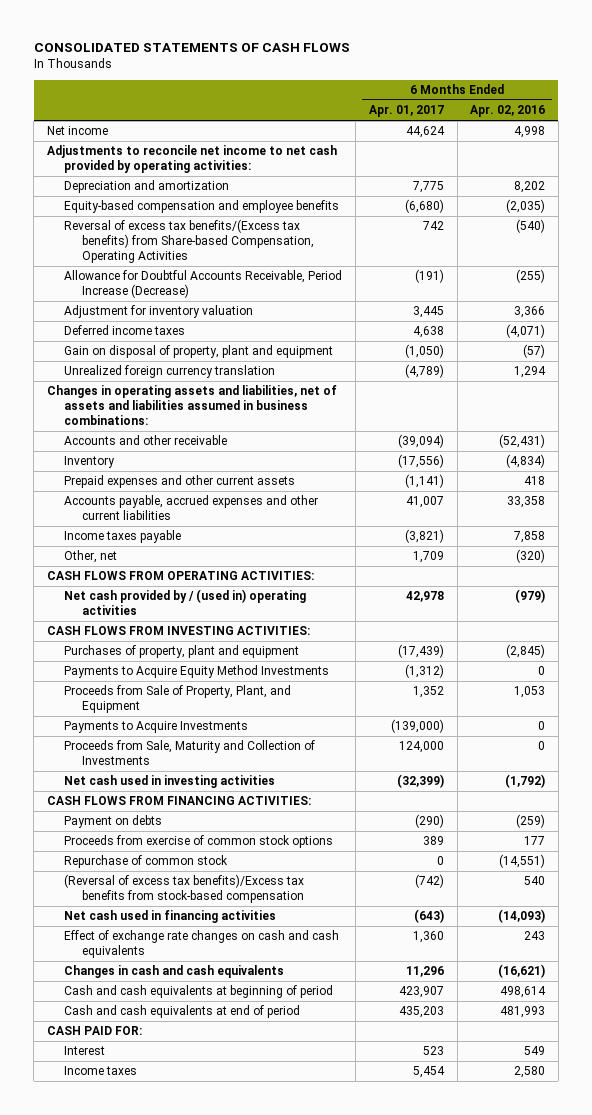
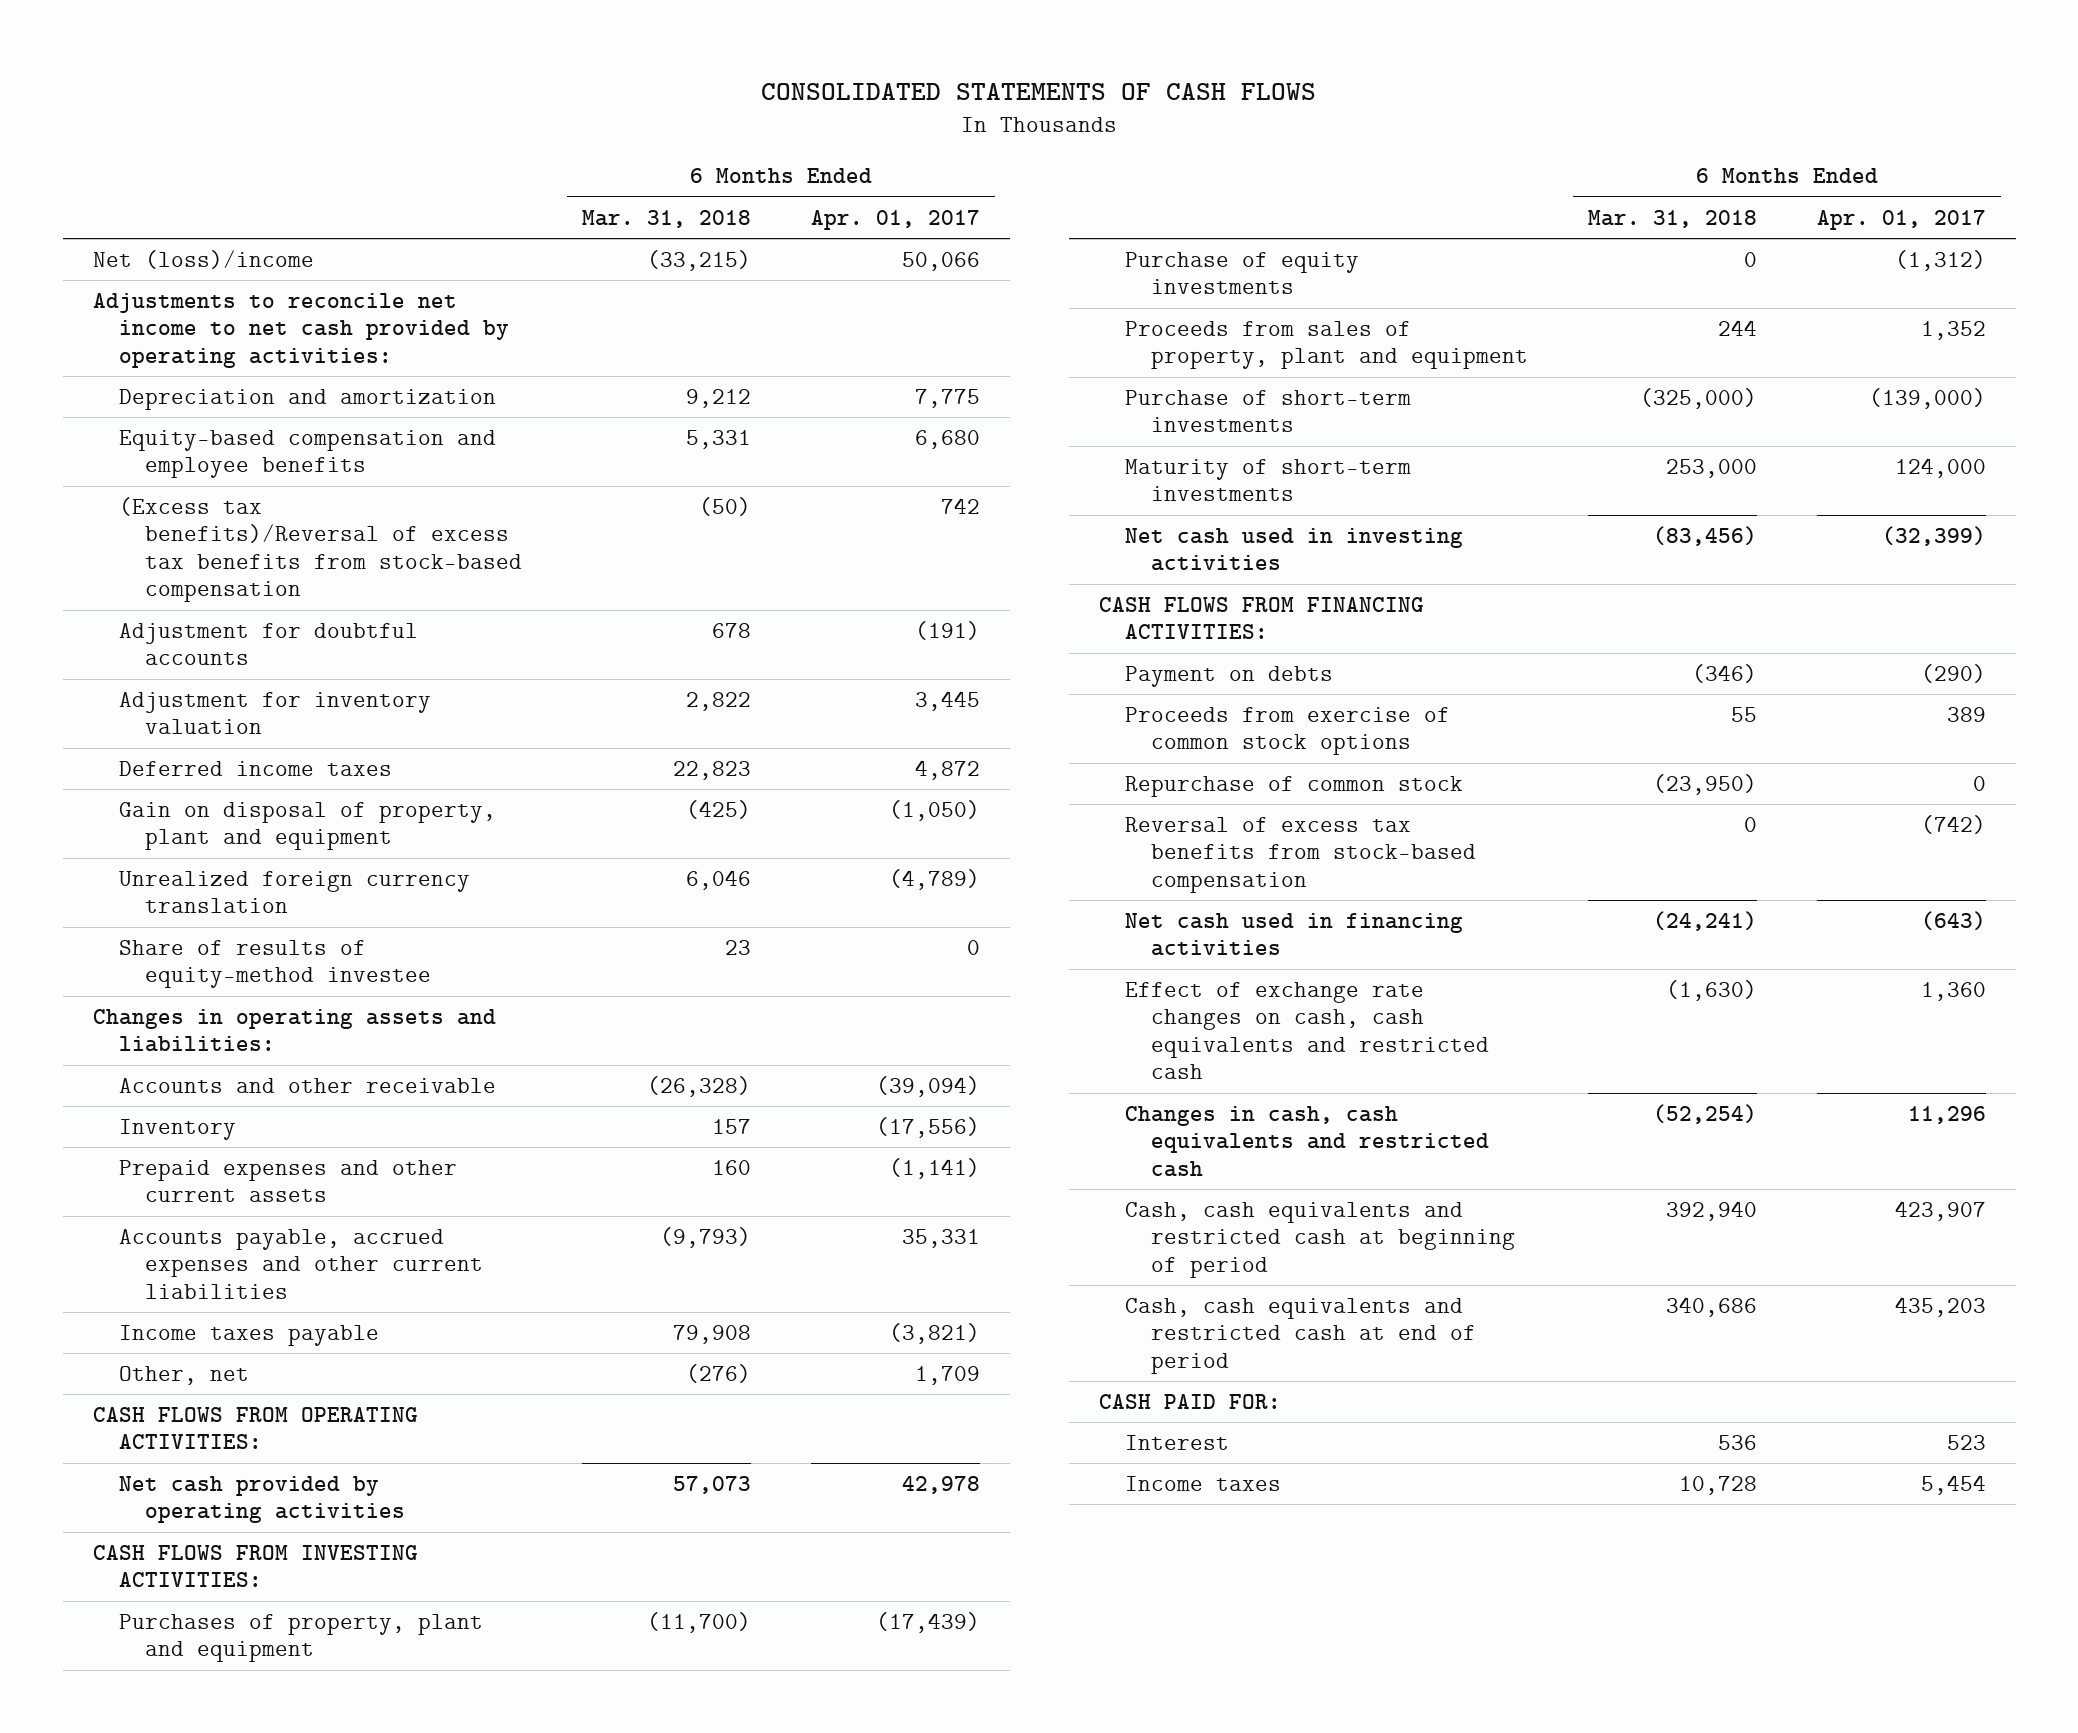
[470,105,546,118] Apr. 02, 2016 -> none
none -> [581,209,751,228] Mar. 31, 2018
[46,126,108,136] Net income -> [92,249,314,269] Net (loss)/income
[405,126,445,139] 44,624 -> [901,251,980,271] 50,066
[404,199,444,214] (6,680) -> [914,429,980,449] 6,680
[64,219,315,264] Reversal of excess tax benefits/(Excess tax benefits) from Share-based Compensation, Operating Activities -> [118,496,522,603] (Excess tax benefits)/Reversal of excess tax benefits from stock-based compensation
[64,270,343,299] Allowance for Doubtful Accounts Receivable, Period Increase (Decrease) -> [118,622,418,666] Adjustment for doubtful accounts
[412,326,444,339] 4,638 -> [914,759,980,780] 4,872
none -> [118,939,431,989] Share of results of equity-method investee
[46,385,337,426] Changes in operating assets and liabilities, net of assets and liabilities assumed in business combinations: -> [92,1008,496,1053] Changes in operating assets and liabilities:
[405,496,444,509] 41,007 -> [901,1228,980,1248] 35,331
[64,589,307,616] Net cash provided by / (used in) operating activities -> [118,1475,405,1524] Net cash provided by operating activities
[64,665,330,679] Payments to Acquire Equity Method Investments -> [1125,251,1360,295] Purchase of equity investments
[64,685,292,714] Proceeds from Sale of Property, Plant, and Equipment -> [1125,320,1529,370] Proceeds from sales of property, plant and equipment
[64,721,249,734] Payments to Acquire Investments -> [1125,389,1412,433] Purchase of short-term investments
[64,740,316,766] Proceeds from Sale, Maturity and Collection of Investments -> [1125,458,1412,502] Maturity of short-term investments
[64,874,305,904] (Reversal of excess tax benefits)/Excess tax benefits from stock-based compensation -> [1125,816,1477,893] Reversal of excess tax benefits from stock-based compensation
[64,930,340,959] Effect of exchange rate changes on cash and cash equivalents -> [1125,981,1490,1080] Effect of exchange rate changes on cash, cash equivalents and restricted cash
[64,965,285,979] Changes in cash and cash equivalents -> [1125,1105,1490,1177] Changes in cash, cash equivalents and restricted cash
[64,985,334,999] Cash and cash equivalents at beginning of period -> [1125,1201,1516,1278] Cash, cash equivalents and restricted cash at beginning of period
[64,1005,301,1019] Cash and cash equivalents at end of period -> [1125,1297,1477,1374] Cash, cash equivalents and restricted cash at end of period

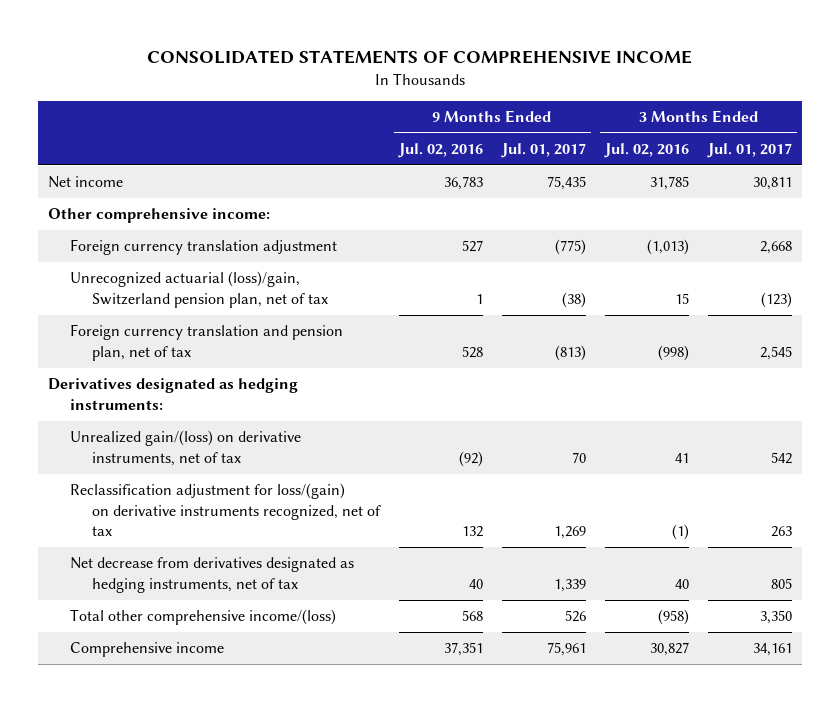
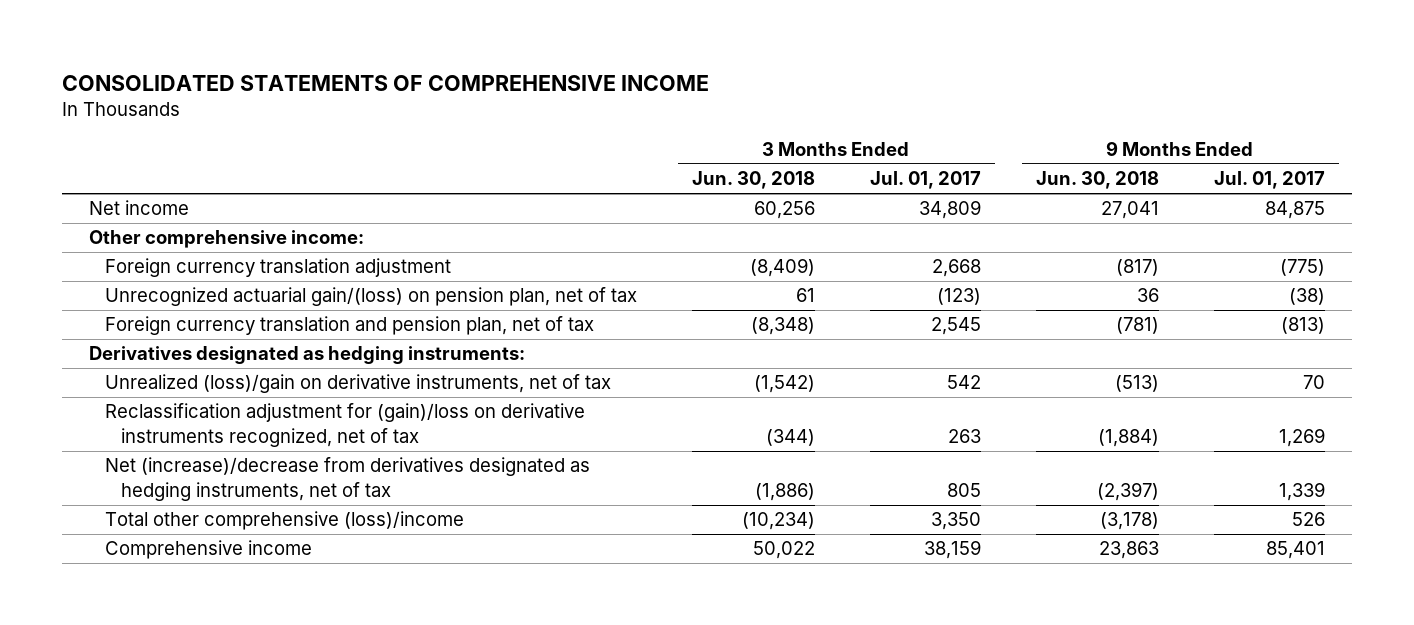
[397,142,483,158] Jul. 02, 2016 -> none
[604,142,690,158] Jul. 02, 2016 -> none
none -> [691,171,815,190] Jun. 30, 2018
none -> [1035,171,1159,190] Jun. 30, 2018
[546,176,586,191] 75,435 -> [1264,201,1325,220] 84,875
[753,177,793,191] 30,811 -> [918,200,981,220] 34,809
[69,271,328,308] Unrecognized actuarial (loss)/gain, Switzerland pension plan, net of tax -> [104,287,637,307] Unrecognized actuarial gain/(loss) on pension plan, net of tax
[69,430,301,466] Unrealized gain/(loss) on derivative instruments, net of tax -> [104,374,611,394] Unrealized (loss)/gain on derivative instruments, net of tax
[69,483,381,537] Reclassification adjustment for loss/(gain) on derivative instruments recognized, net of tax -> [104,403,585,447] Reclassification adjustment for (gain)/loss on derivative instruments recognized, net of tax
[69,557,354,593] Net decrease from derivatives designated as hedging instruments, net of tax -> [104,457,590,501] Net (increase)/decrease from derivatives designated as hedging instruments, net of tax
[69,609,336,626] Total other comprehensive income/(loss) -> [104,511,464,531] Total other comprehensive (loss)/income
[546,642,586,657] 75,961 -> [1265,541,1325,560] 85,401
[753,643,793,657] 34,161 -> [923,540,981,560] 38,159

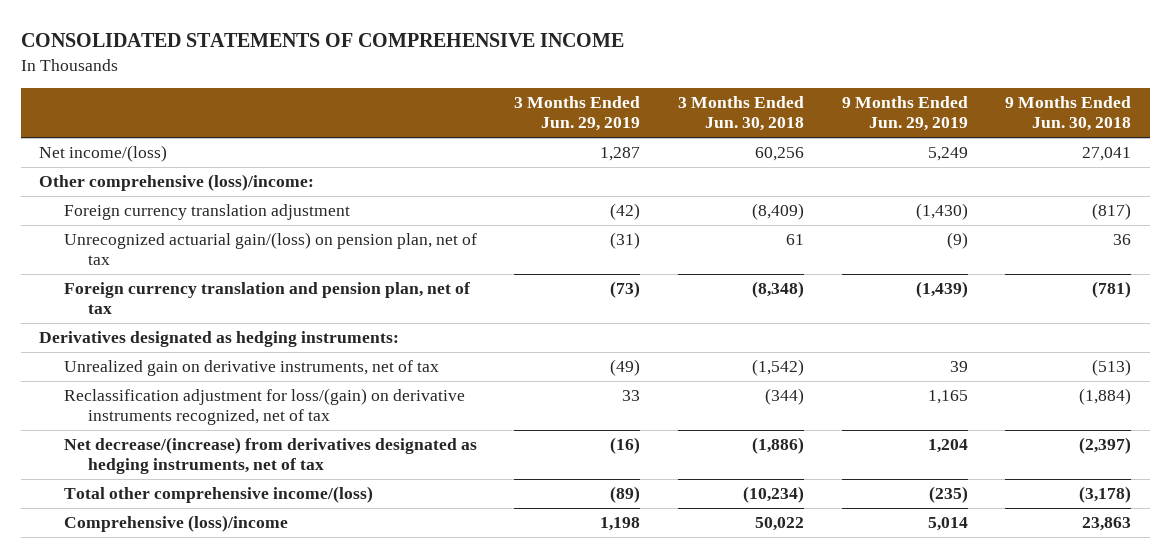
[869,171,981,190] Jul. 01, 2017 -> none
[1213,171,1325,190] Jul. 01, 2017 -> none
none -> [514,96,641,132] 3 Months Ended Jun. 29, 2019
none -> [841,96,968,132] 9 Months Ended Jun. 29, 2019
[89,200,190,216] Net income -> [39,145,168,163] Net income/(loss)
[89,230,365,249] Other comprehensive income: -> [39,174,315,192] Other comprehensive (loss)/income:
[104,374,611,394] Unrealized (loss)/gain on derivative instruments, net of tax -> [63,360,439,377] Unrealized gain on derivative instruments, net of tax
[104,403,585,447] Reclassification adjustment for (gain)/loss on derivative instruments recognized, net of tax -> [63,388,465,426] Reclassification adjustment for loss/(gain) on derivative instruments recognized, net of tax
[104,457,590,501] Net (increase)/decrease from derivatives designated as hedging instruments, net of tax -> [63,437,477,475] Net decrease/(increase) from derivatives designated as hedging instruments, net of tax
[104,511,464,531] Total other comprehensive (loss)/income -> [63,486,373,504] Total other comprehensive income/(loss)
[104,540,312,560] Comprehensive income -> [63,515,288,533] Comprehensive (loss)/income

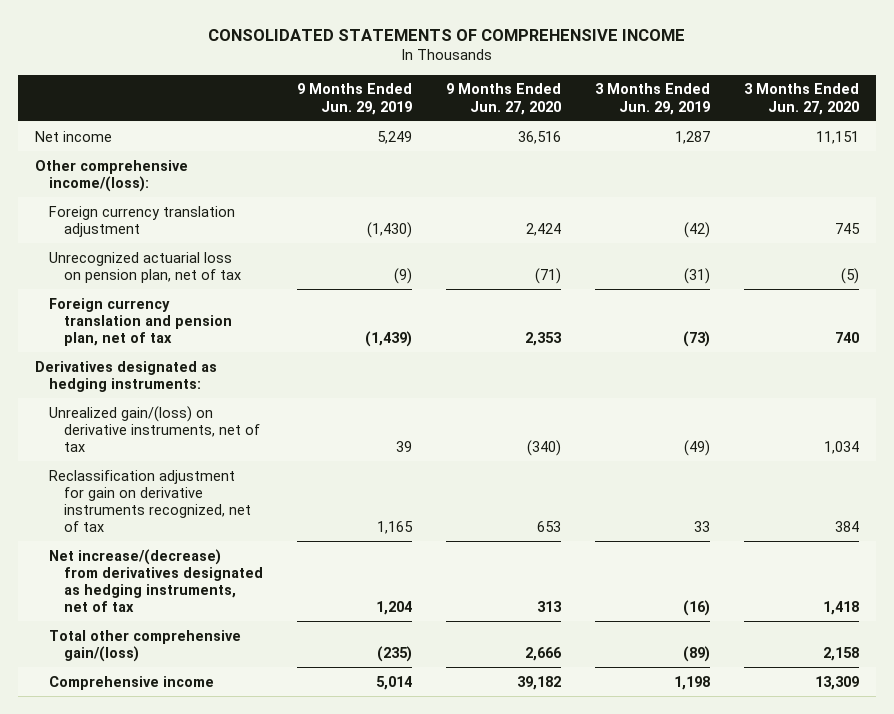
[677,96,804,132] 3 Months Ended Jun. 30, 2018 -> none
[1005,96,1132,132] 9 Months Ended Jun. 30, 2018 -> none
none -> [445,83,561,115] 9 Months Ended Jun. 27, 2020
none -> [744,83,860,115] 3 Months Ended Jun. 27, 2020
[39,145,168,163] Net income/(loss) -> [35,130,113,142] Net income
[39,174,315,192] Other comprehensive (loss)/income: -> [35,159,189,192] Other comprehensive income/(loss):
[63,232,477,266] Unrecognized actuarial gain/(loss) on pension plan, net of tax -> [49,251,241,283] Unrecognized actuarial loss on pension plan, net of tax
[63,360,439,377] Unrealized gain on derivative instruments, net of tax -> [49,405,260,452] Unrealized gain/(loss) on derivative instruments, net of tax
[63,388,465,426] Reclassification adjustment for loss/(gain) on derivative instruments recognized, net of tax -> [49,469,251,533] Reclassification adjustment for gain on derivative instruments recognized, net of tax
[63,437,477,475] Net decrease/(increase) from derivatives designated as hedging instruments, net of tax -> [49,548,263,613] Net increase/(decrease) from derivatives designated as hedging instruments, net of tax
[63,486,373,504] Total other comprehensive income/(loss) -> [49,629,242,662] Total other comprehensive gain/(loss)
[63,515,288,533] Comprehensive (loss)/income -> [49,675,215,690] Comprehensive income

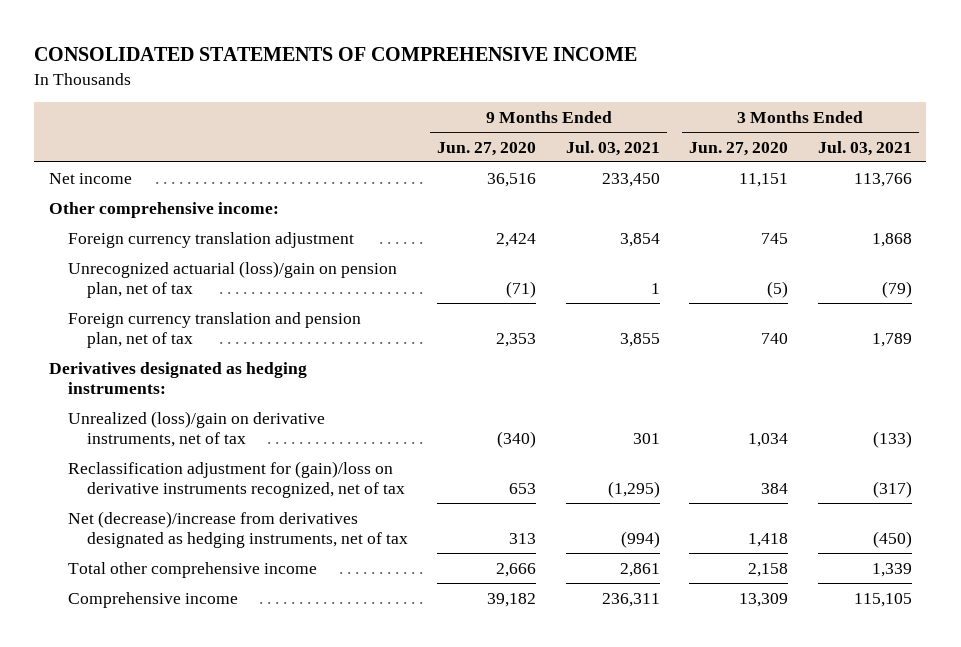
[296,83,412,115] 9 Months Ended Jun. 29, 2019 -> none
[595,83,711,115] 3 Months Ended Jun. 29, 2019 -> none
none -> [565,140,660,156] Jul. 03, 2021
none -> [817,140,912,156] Jul. 03, 2021
[35,159,189,192] Other comprehensive income/(loss): -> [49,201,280,218] Other comprehensive income:
[49,251,241,283] Unrecognized actuarial loss on pension plan, net of tax -> [67,260,397,299] Unrecognized actuarial (loss)/gain on pension plan, net of tax
[49,405,260,452] Unrealized gain/(loss) on derivative instruments, net of tax -> [67,410,325,448] Unrealized (loss)/gain on derivative instruments, net of tax
[49,469,251,533] Reclassification adjustment for gain on derivative instruments recognized, net of tax -> [67,460,405,499] Reclassification adjustment for (gain)/loss on derivative instruments recognized, net of tax
[49,548,263,613] Net increase/(decrease) from derivatives designated as hedging instruments, net of tax -> [67,510,408,549] Net (decrease)/increase from derivatives designated as hedging instruments, net of tax
[49,629,242,662] Total other comprehensive gain/(loss) -> [67,561,317,578] Total other comprehensive income

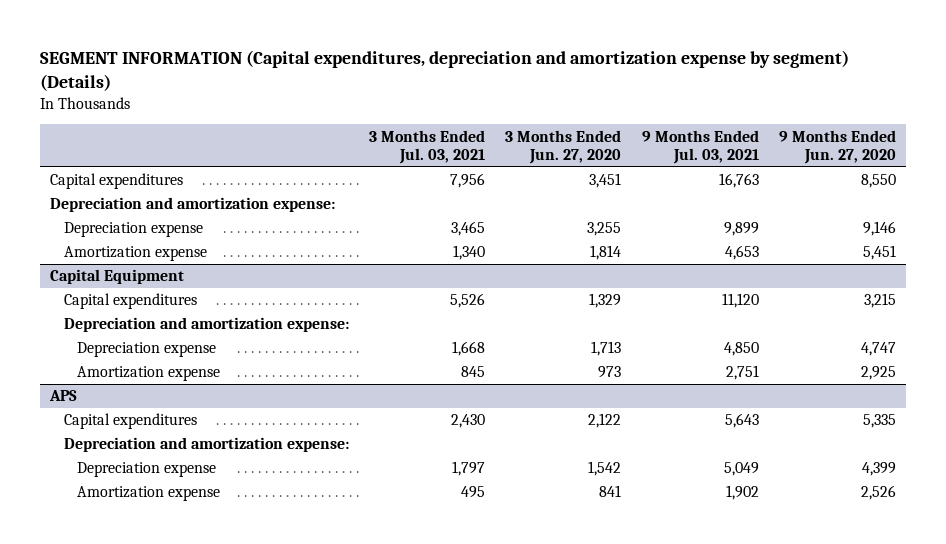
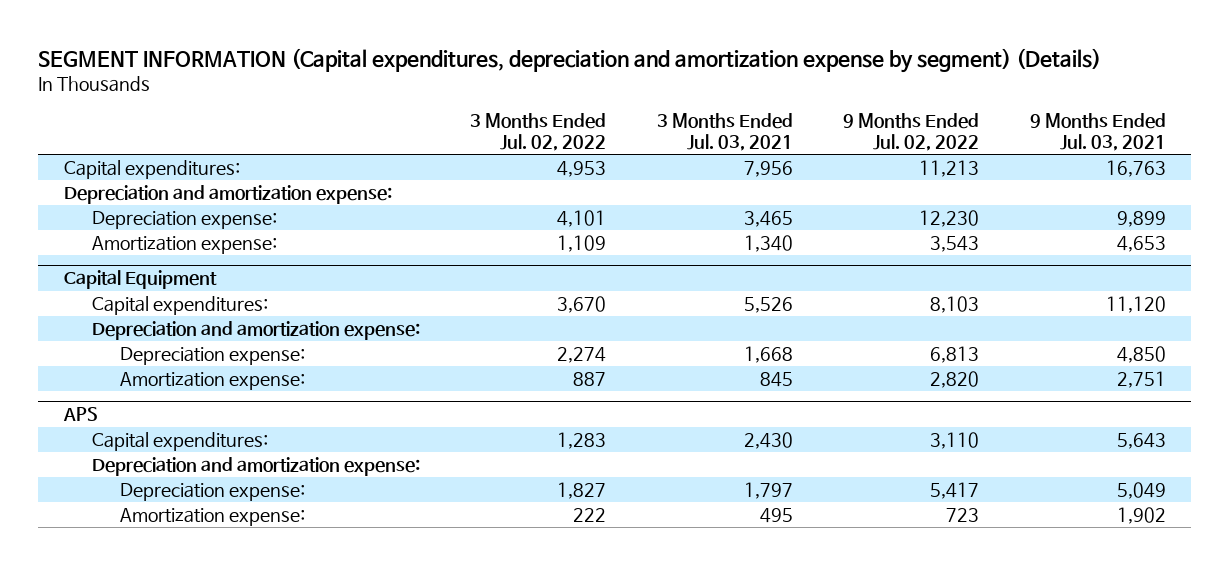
[505,129,622,165] 3 Months Ended Jun. 27, 2020 -> none
[778,129,896,165] 9 Months Ended Jun. 27, 2020 -> none
none -> [470,113,607,152] 3 Months Ended Jul. 02, 2022
none -> [843,113,980,152] 9 Months Ended Jul. 02, 2022
[50,173,184,190] Capital expenditures -> [63,160,240,180] Capital expenditures:
[63,222,203,238] Depreciation expense -> [91,211,277,230] Depreciation expense:
[63,246,207,262] Amortization expense -> [91,236,277,255] Amortization expense:
[63,293,197,310] Capital expenditures -> [91,296,268,316] Capital expenditures:
[77,342,217,358] Depreciation expense -> [119,347,305,366] Depreciation expense:
[77,366,221,382] Amortization expense -> [119,372,305,391] Amortization expense:
[63,413,197,430] Capital expenditures -> [91,432,268,452] Capital expenditures:
[77,462,217,478] Depreciation expense -> [119,483,305,502] Depreciation expense:
[77,486,221,502] Amortization expense -> [119,508,305,527] Amortization expense:

